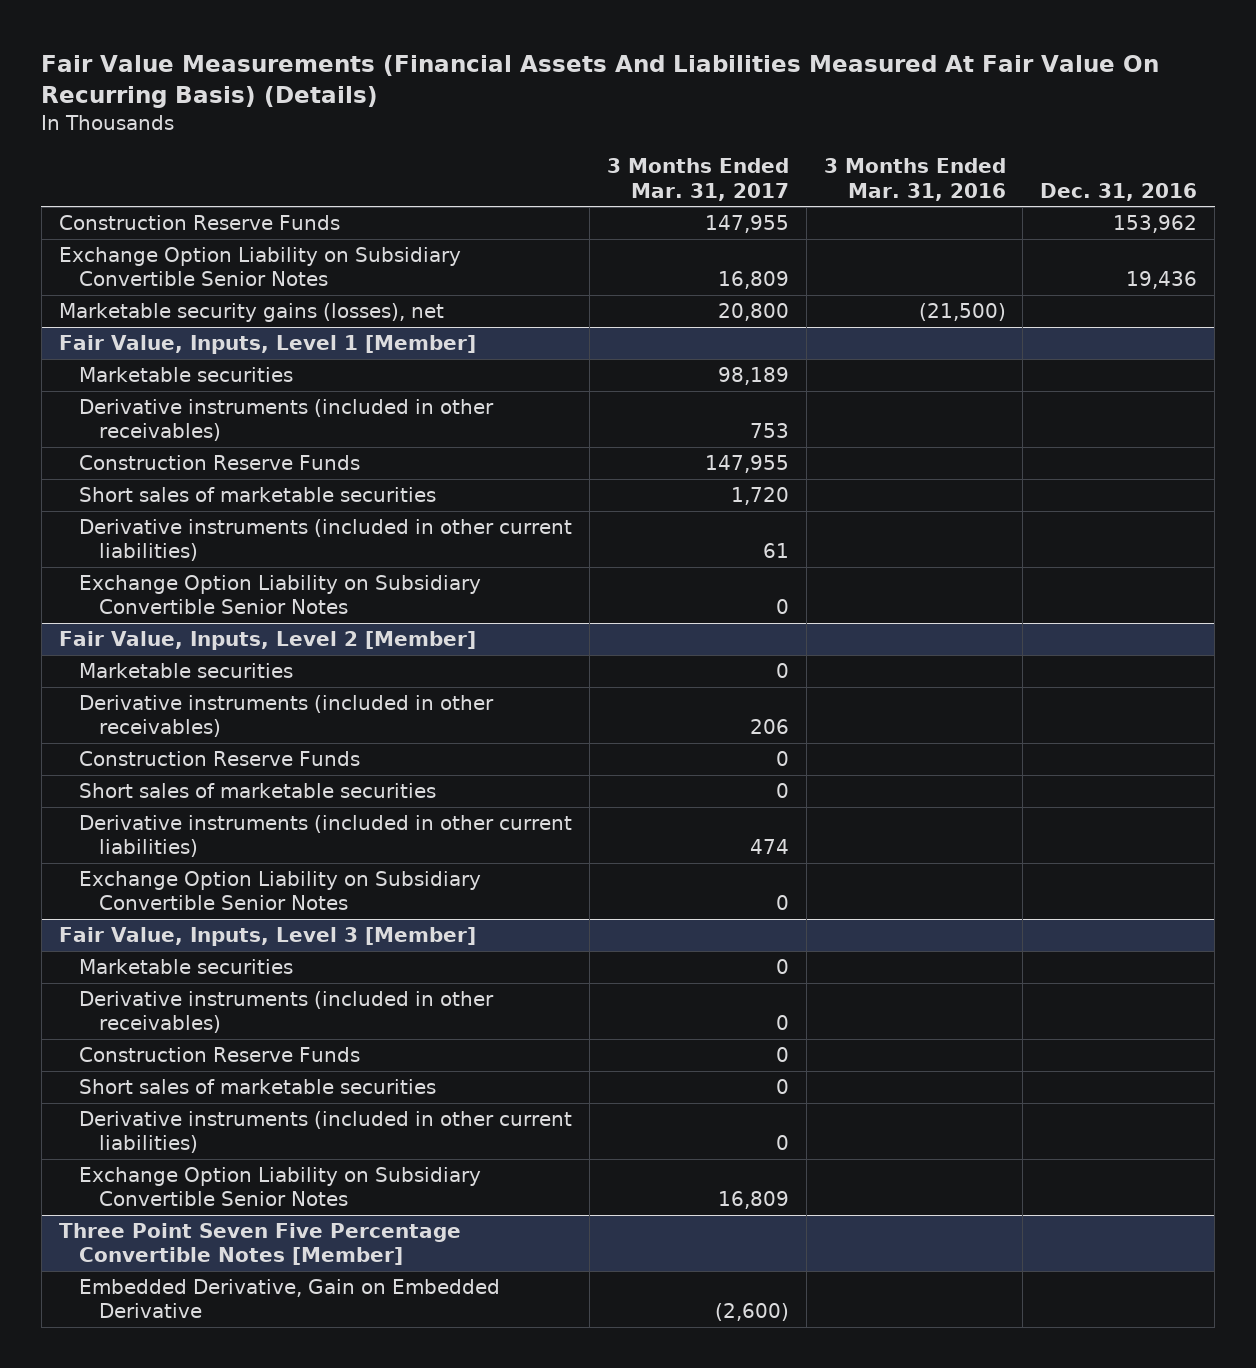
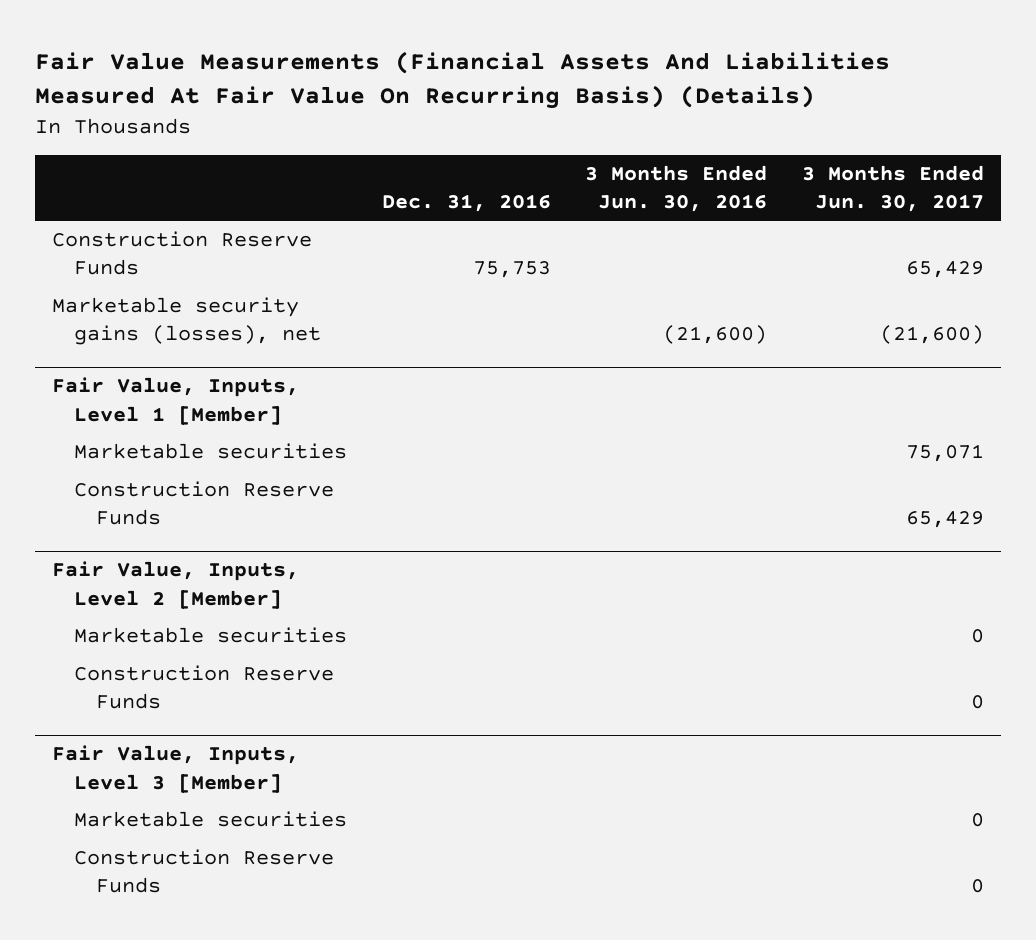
[606,158,789,201] 3 Months Ended Mar. 31, 2017 -> none
[823,158,1006,201] 3 Months Ended Mar. 31, 2016 -> none
none -> [585,164,768,213] 3 Months Ended Jun. 30, 2016
none -> [801,164,984,213] 3 Months Ended Jun. 30, 2017
[58,247,461,287] Exchange Option Liability on Subsidiary Convertible Senior Notes -> none
[1113,215,1198,234] 153,962 -> [472,261,551,279] 75,753
[78,399,494,442] Derivative instruments (included in other receivables) -> none
[78,487,436,503] Short sales of marketable securities -> none
[78,519,572,562] Derivative instruments (included in other current liabilities) -> none
[78,575,481,615] Exchange Option Liability on Subsidiary Convertible Senior Notes -> none
[78,695,494,738] Derivative instruments (included in other receivables) -> none
[78,783,436,799] Short sales of marketable securities -> none
[78,815,572,858] Derivative instruments (included in other current liabilities) -> none
[78,871,481,911] Exchange Option Liability on Subsidiary Convertible Senior Notes -> none
[78,991,494,1034] Derivative instruments (included in other receivables) -> none
[78,1079,436,1095] Short sales of marketable securities -> none
[78,1111,572,1154] Derivative instruments (included in other current liabilities) -> none
[78,1167,481,1207] Exchange Option Liability on Subsidiary Convertible Senior Notes -> none
[58,1223,461,1266] Three Point Seven Five Percentage Convertible Notes [Member] -> none
[78,1279,500,1319] Embedded Derivative, Gain on Embedded Derivative -> none

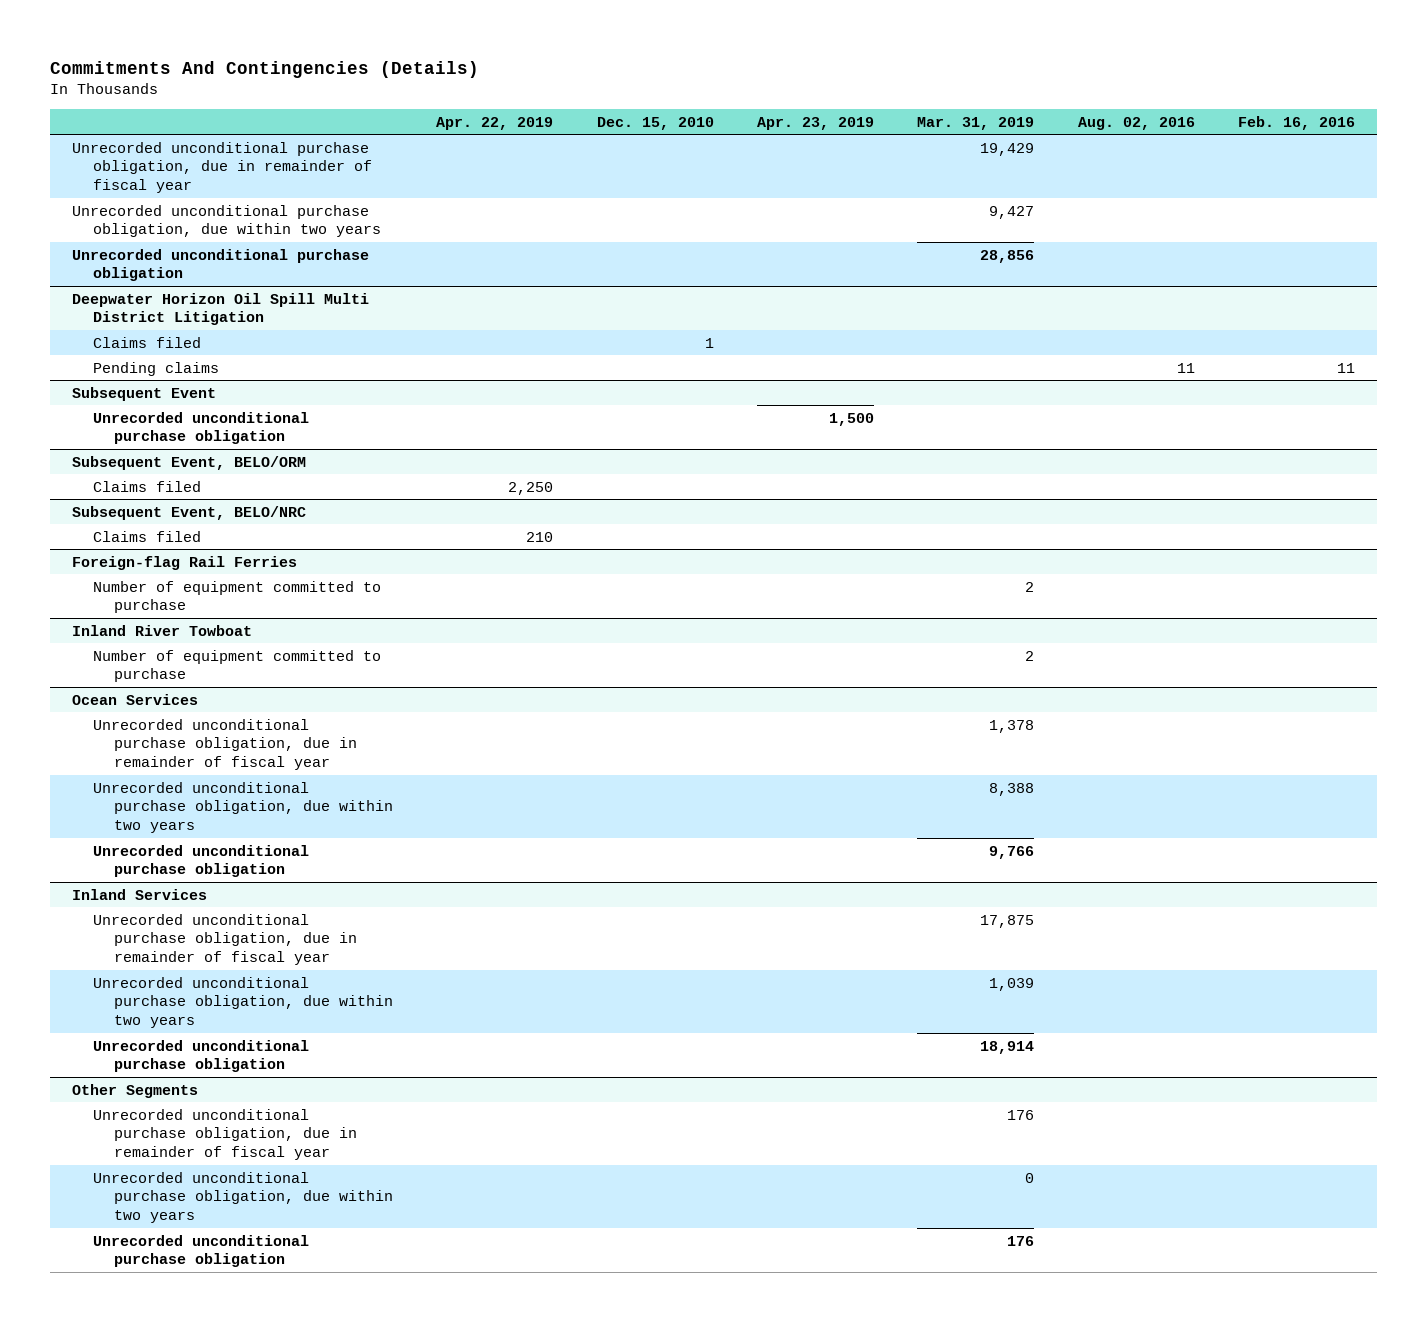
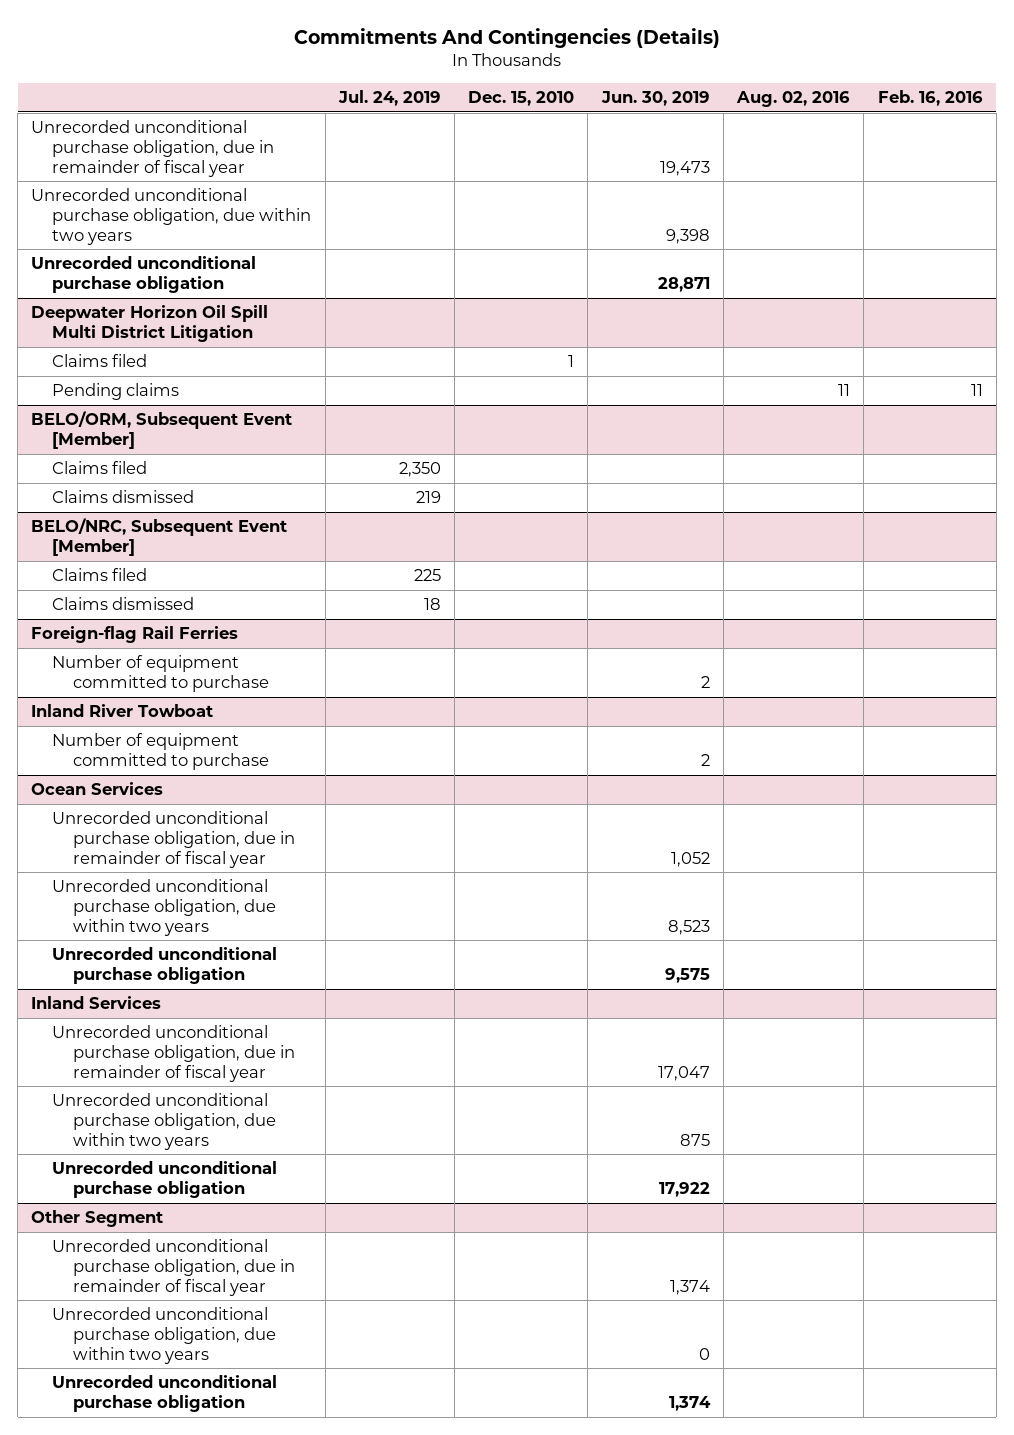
[436,116,554,130] Apr. 22, 2019 -> none
[756,116,874,130] Apr. 23, 2019 -> none
[917,116,1035,130] Mar. 31, 2019 -> none
none -> [337,90,441,107] Jul. 24, 2019
none -> [600,91,710,107] Jun. 30, 2019
[72,386,217,401] Subsequent Event -> none
[92,411,309,445] Unrecorded unconditional purchase obligation -> none
[72,455,307,470] Subsequent Event, BELO/ORM -> [31,411,293,450] BELO/ORM, Subsequent Event [Member]
none -> [52,490,195,504] Claims dismissed
[72,505,307,520] Subsequent Event, BELO/NRC -> [31,518,288,557] BELO/NRC, Subsequent Event [Member]
none -> [52,597,195,611] Claims dismissed
[72,1083,199,1098] Other Segments -> [31,1210,164,1228] Other Segment

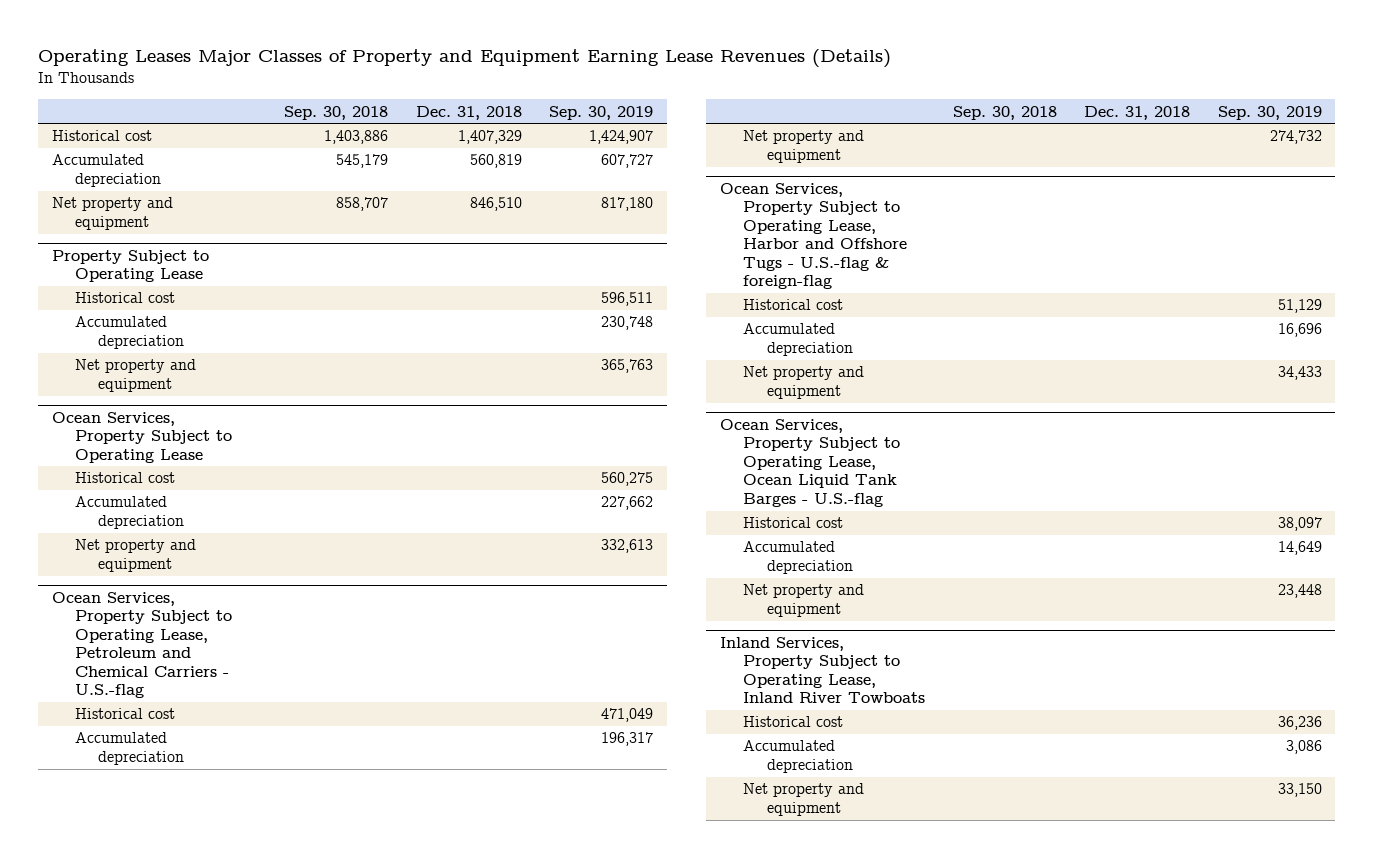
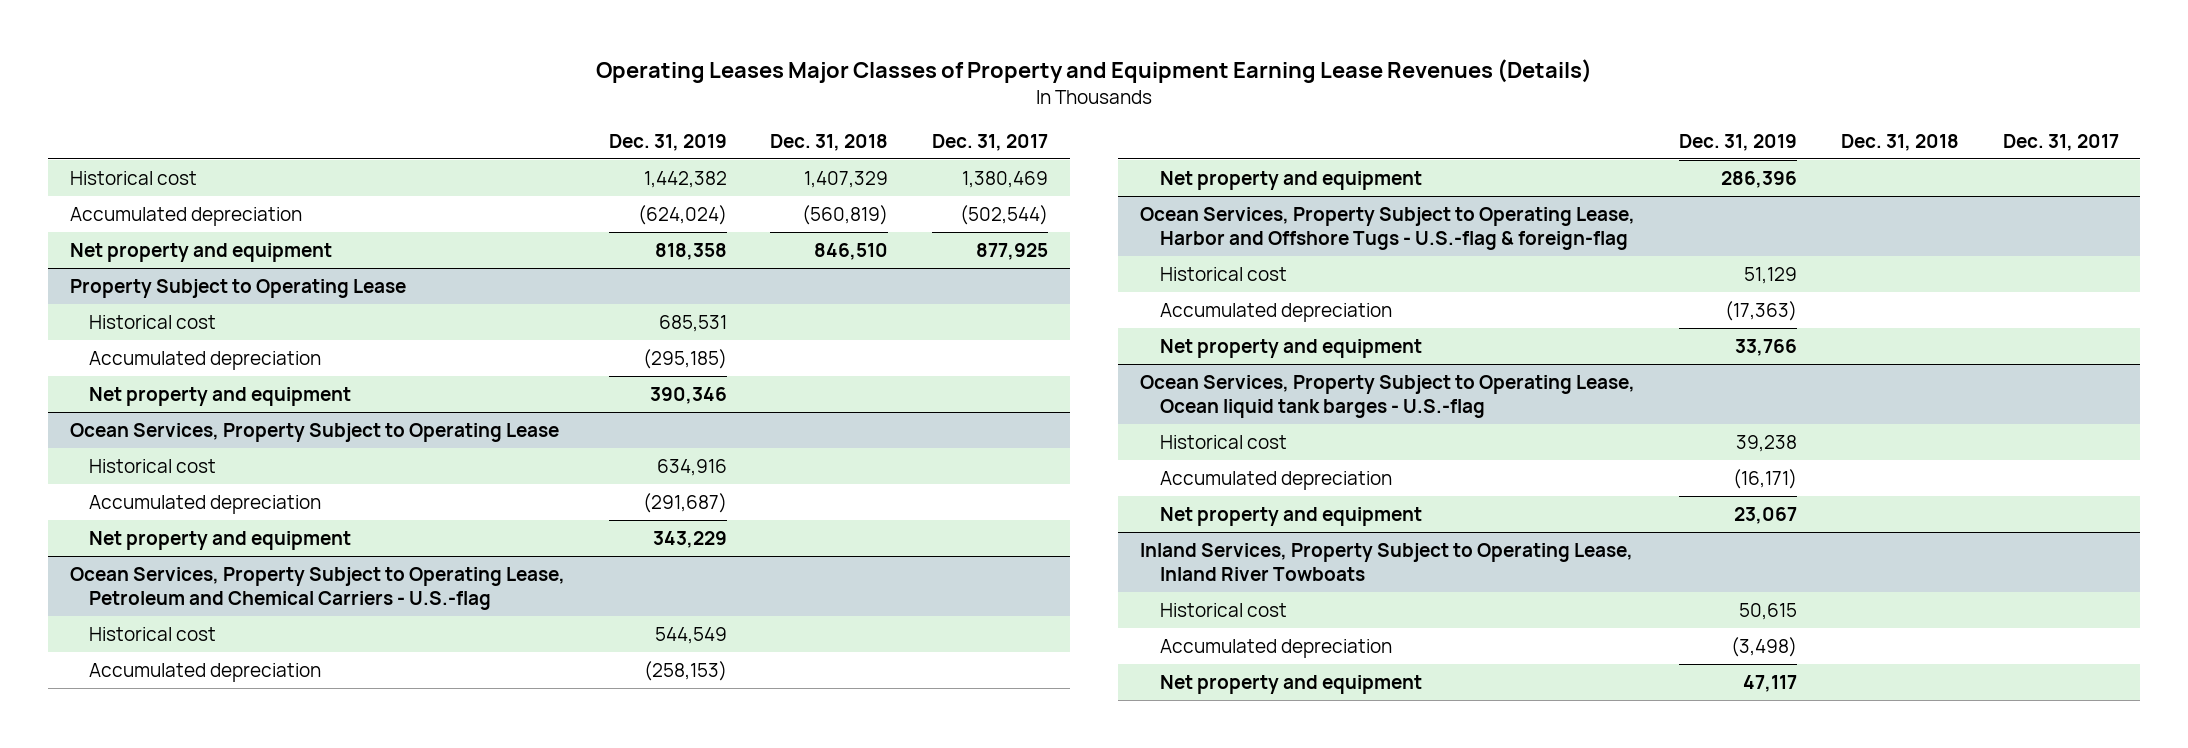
[284,105,389,120] Sep. 30, 2018 -> none
[549,105,654,120] Sep. 30, 2019 -> none
none -> [608,133,727,151] Dec. 31, 2019
none -> [932,133,1049,151] Dec. 31, 2017
[469,154,522,169] 560,819 -> [802,205,889,226] (560,819)
[719,418,901,507] Ocean Services, Property Subject to Operating Lease, Ocean Liquid Tank Barges - U.S.-flag -> [1140,375,1636,419] Ocean Services, Property Subject to Operating Lease, Ocean liquid tank barges - U.S.-flag

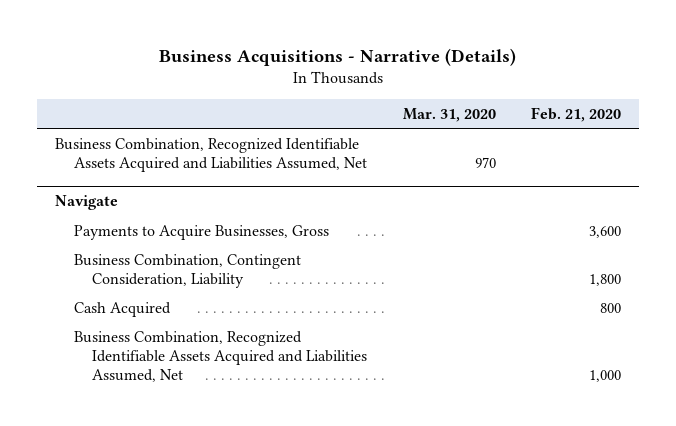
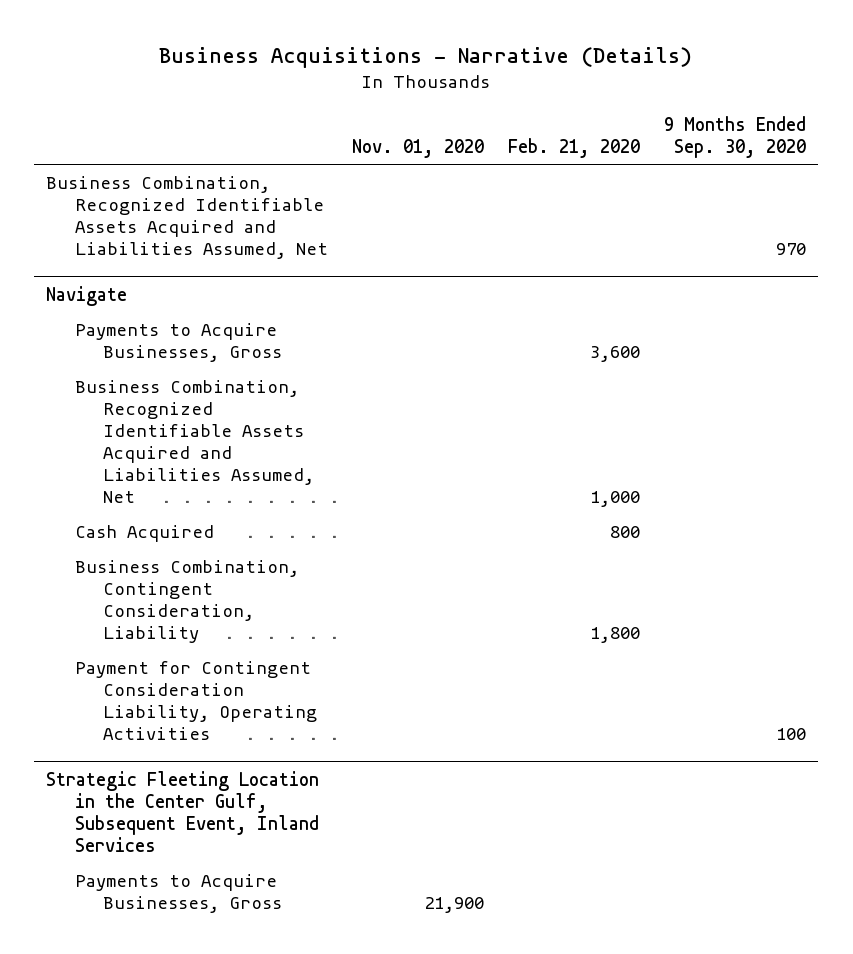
[402,107,496,122] Mar. 31, 2020 -> none
none -> [351,138,484,158] Nov. 01, 2020
none -> [664,116,807,158] 9 Months Ended Sep. 30, 2020
[73,301,171,317] Cash Acquired -> [74,525,214,543] Cash Acquired
[73,253,301,288] Business Combination, Contingent Consideration, Liability -> [74,560,299,643] Business Combination, Contingent Consideration, Liability
none -> [74,661,317,740] Payment for Contingent Consideration Liability, Operating Activities
none -> [46,771,320,852] Strategic Fleeting Location in the Center Gulf, Subsequent Event, Inland Services
none -> [74,874,282,913] Payments to Acquire Businesses, Gross

